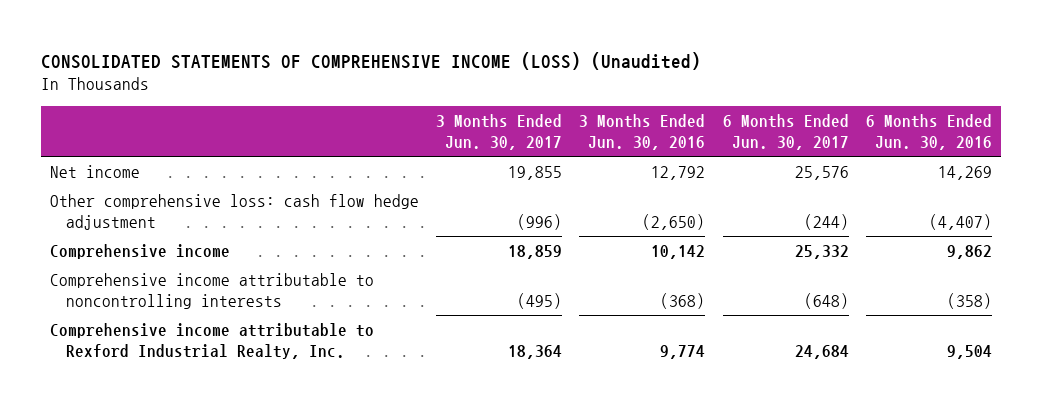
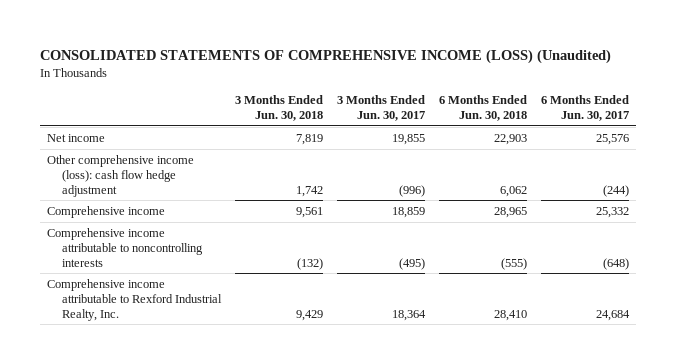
[579,113,706,151] 3 Months Ended Jun. 30, 2016 -> none
[865,113,992,151] 6 Months Ended Jun. 30, 2016 -> none
none -> [234,94,323,121] 3 Months Ended Jun. 30, 2018
none -> [439,94,528,121] 6 Months Ended Jun. 30, 2018
[49,193,419,231] Other comprehensive loss: cash flow hedge adjustment -> [47,154,195,197] Other comprehensive income (loss): cash flow hedge adjustment

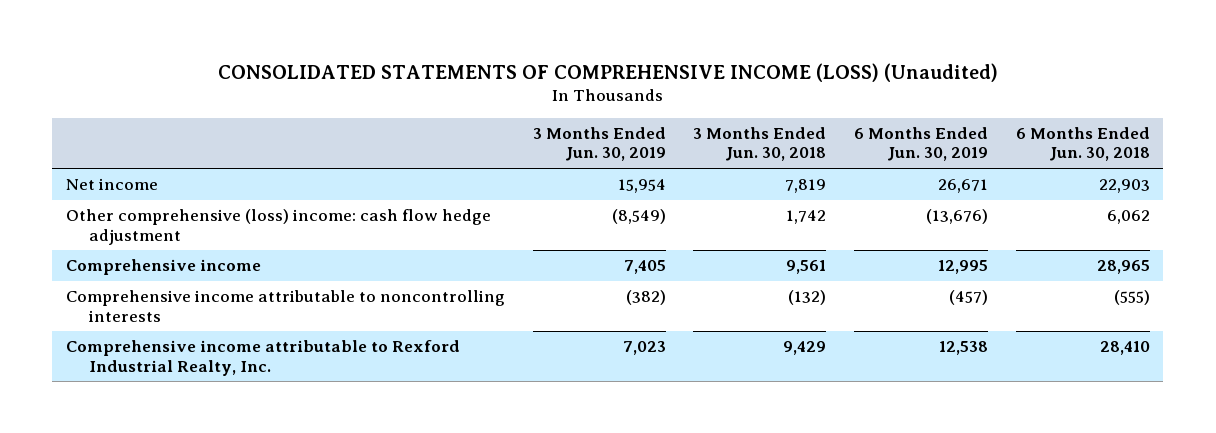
[336,94,425,121] 3 Months Ended Jun. 30, 2017 -> none
[541,94,630,121] 6 Months Ended Jun. 30, 2017 -> none
none -> [532,127,666,162] 3 Months Ended Jun. 30, 2019
none -> [853,127,988,162] 6 Months Ended Jun. 30, 2019
[47,154,195,197] Other comprehensive income (loss): cash flow hedge adjustment -> [66,209,492,245] Other comprehensive (loss) income: cash flow hedge adjustment

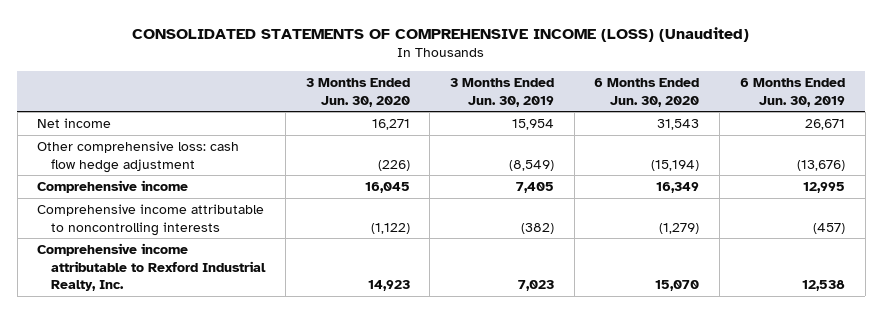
[693,127,827,162] 3 Months Ended Jun. 30, 2018 -> none
[1015,127,1150,162] 6 Months Ended Jun. 30, 2018 -> none
none -> [305,78,410,107] 3 Months Ended Jun. 30, 2020
none -> [594,78,700,107] 6 Months Ended Jun. 30, 2020
[66,209,492,245] Other comprehensive (loss) income: cash flow hedge adjustment -> [37,141,240,173] Other comprehensive loss: cash flow hedge adjustment

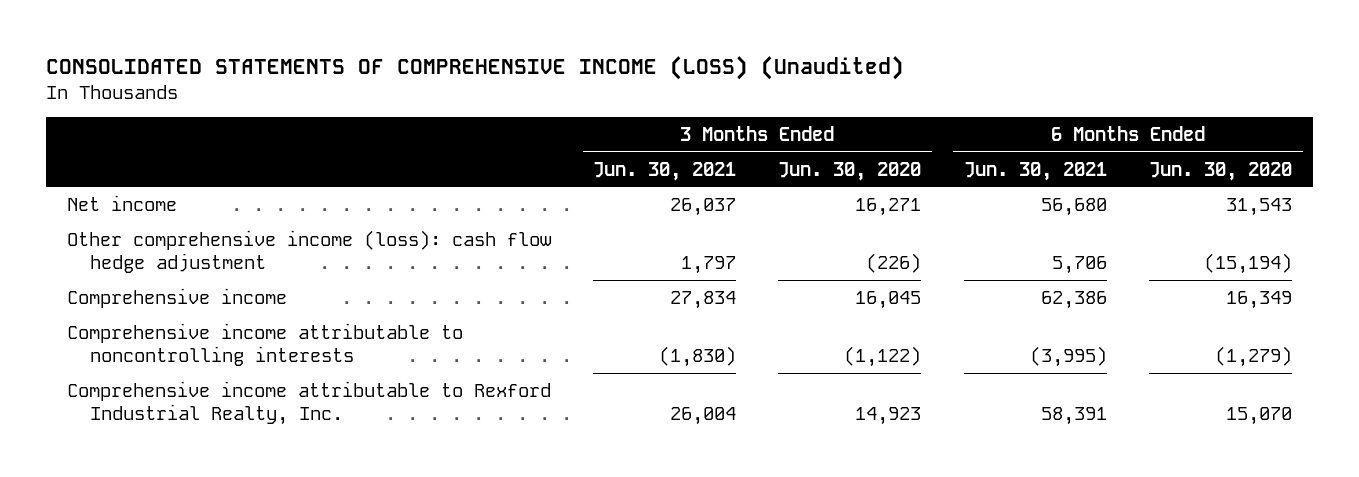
[450,78,555,107] 3 Months Ended Jun. 30, 2019 -> none
[739,78,845,107] 6 Months Ended Jun. 30, 2019 -> none
none -> [593,161,737,181] Jun. 30, 2021
none -> [963,161,1107,181] Jun. 30, 2021
[37,141,240,173] Other comprehensive loss: cash flow hedge adjustment -> [66,229,552,274] Other comprehensive income (loss): cash flow hedge adjustment

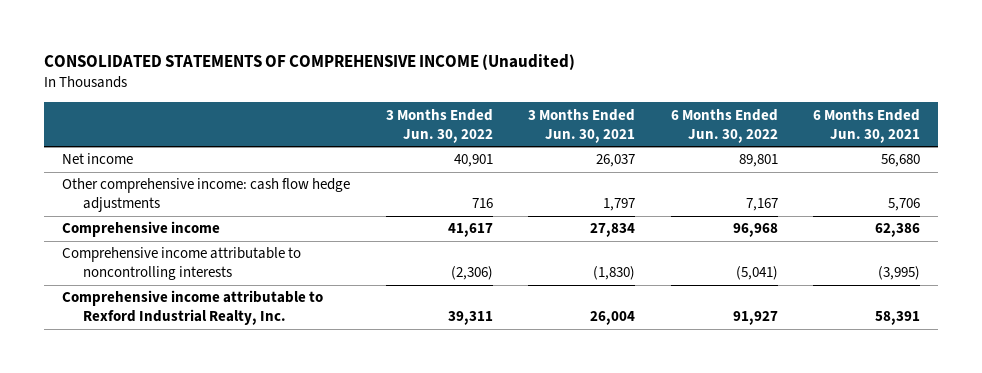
[45,56,904,81] CONSOLIDATED STATEMENTS OF COMPREHENSIVE INCOME (LOSS) (Unaudited) -> [44,54,576,71] CONSOLIDATED STATEMENTS OF COMPREHENSIVE INCOME (Unaudited)
[778,161,922,181] Jun. 30, 2020 -> none
[1149,161,1293,181] Jun. 30, 2020 -> none
none -> [385,108,493,143] 3 Months Ended Jun. 30, 2022
none -> [670,108,778,143] 6 Months Ended Jun. 30, 2022
[66,229,552,274] Other comprehensive income (loss): cash flow hedge adjustment -> [62,178,351,213] Other comprehensive income: cash flow hedge adjustments

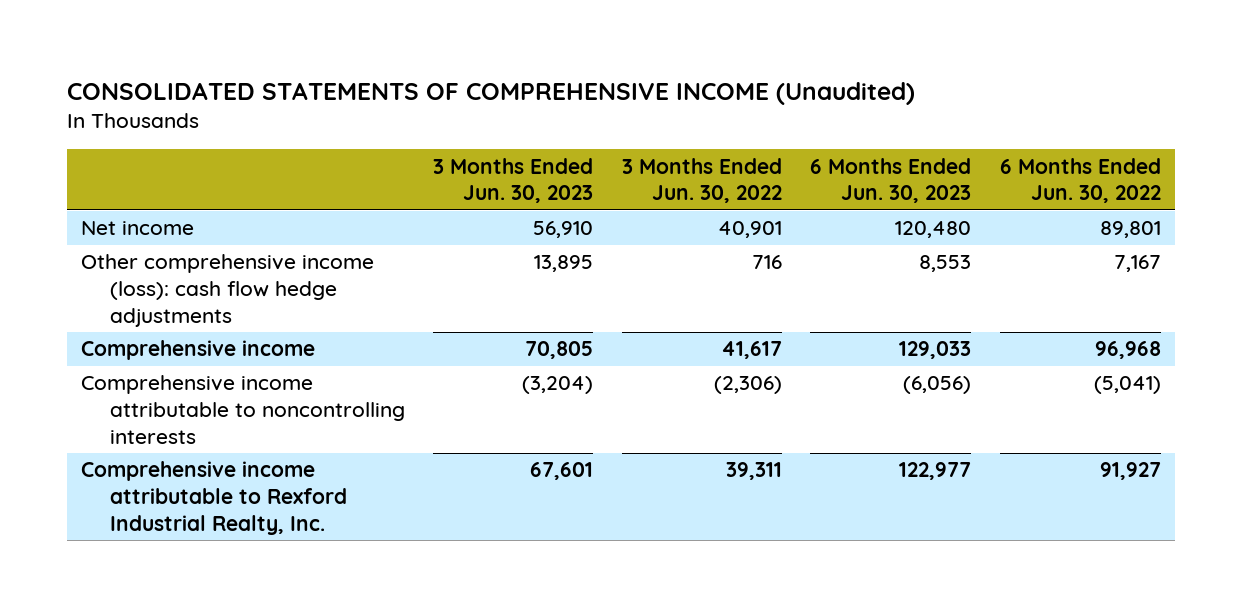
[528,108,636,143] 3 Months Ended Jun. 30, 2021 -> none
[813,108,921,143] 6 Months Ended Jun. 30, 2021 -> none
none -> [433,157,594,204] 3 Months Ended Jun. 30, 2023
none -> [810,157,972,204] 6 Months Ended Jun. 30, 2023
[62,178,351,213] Other comprehensive income: cash flow hedge adjustments -> [81,254,375,327] Other comprehensive income (loss): cash flow hedge adjustments

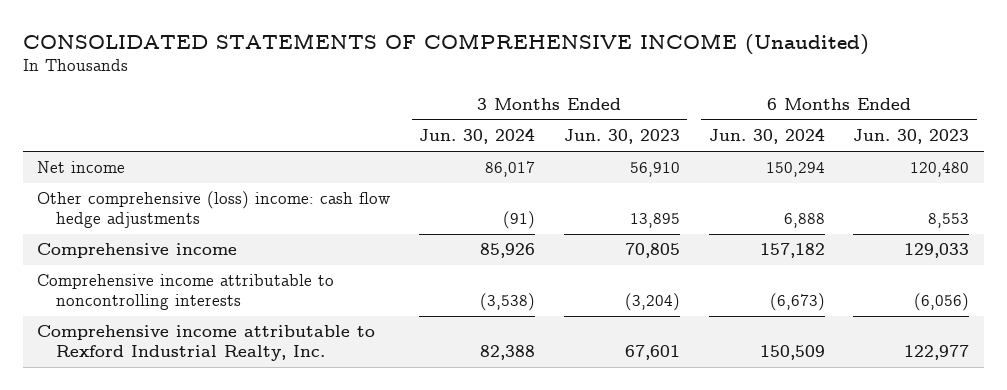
[621,157,782,204] 3 Months Ended Jun. 30, 2022 -> none
[1000,157,1162,204] 6 Months Ended Jun. 30, 2022 -> none
none -> [418,128,535,145] Jun. 30, 2024
none -> [708,128,825,145] Jun. 30, 2024
[81,254,375,327] Other comprehensive income (loss): cash flow hedge adjustments -> [37,191,392,228] Other comprehensive (loss) income: cash flow hedge adjustments

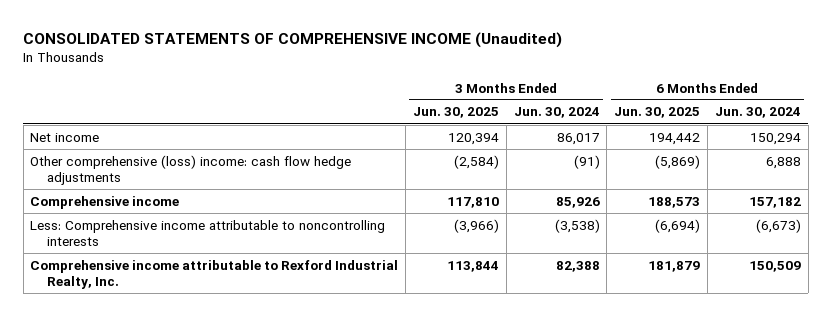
[563,129,680,145] Jun. 30, 2023 -> none
[853,129,970,145] Jun. 30, 2023 -> none
none -> [413,107,500,119] Jun. 30, 2025
none -> [614,107,701,119] Jun. 30, 2025
[37,274,335,310] Comprehensive income attributable to noncontrolling interests -> [30,219,386,246] Less: Comprehensive income attributable to noncontrolling interests

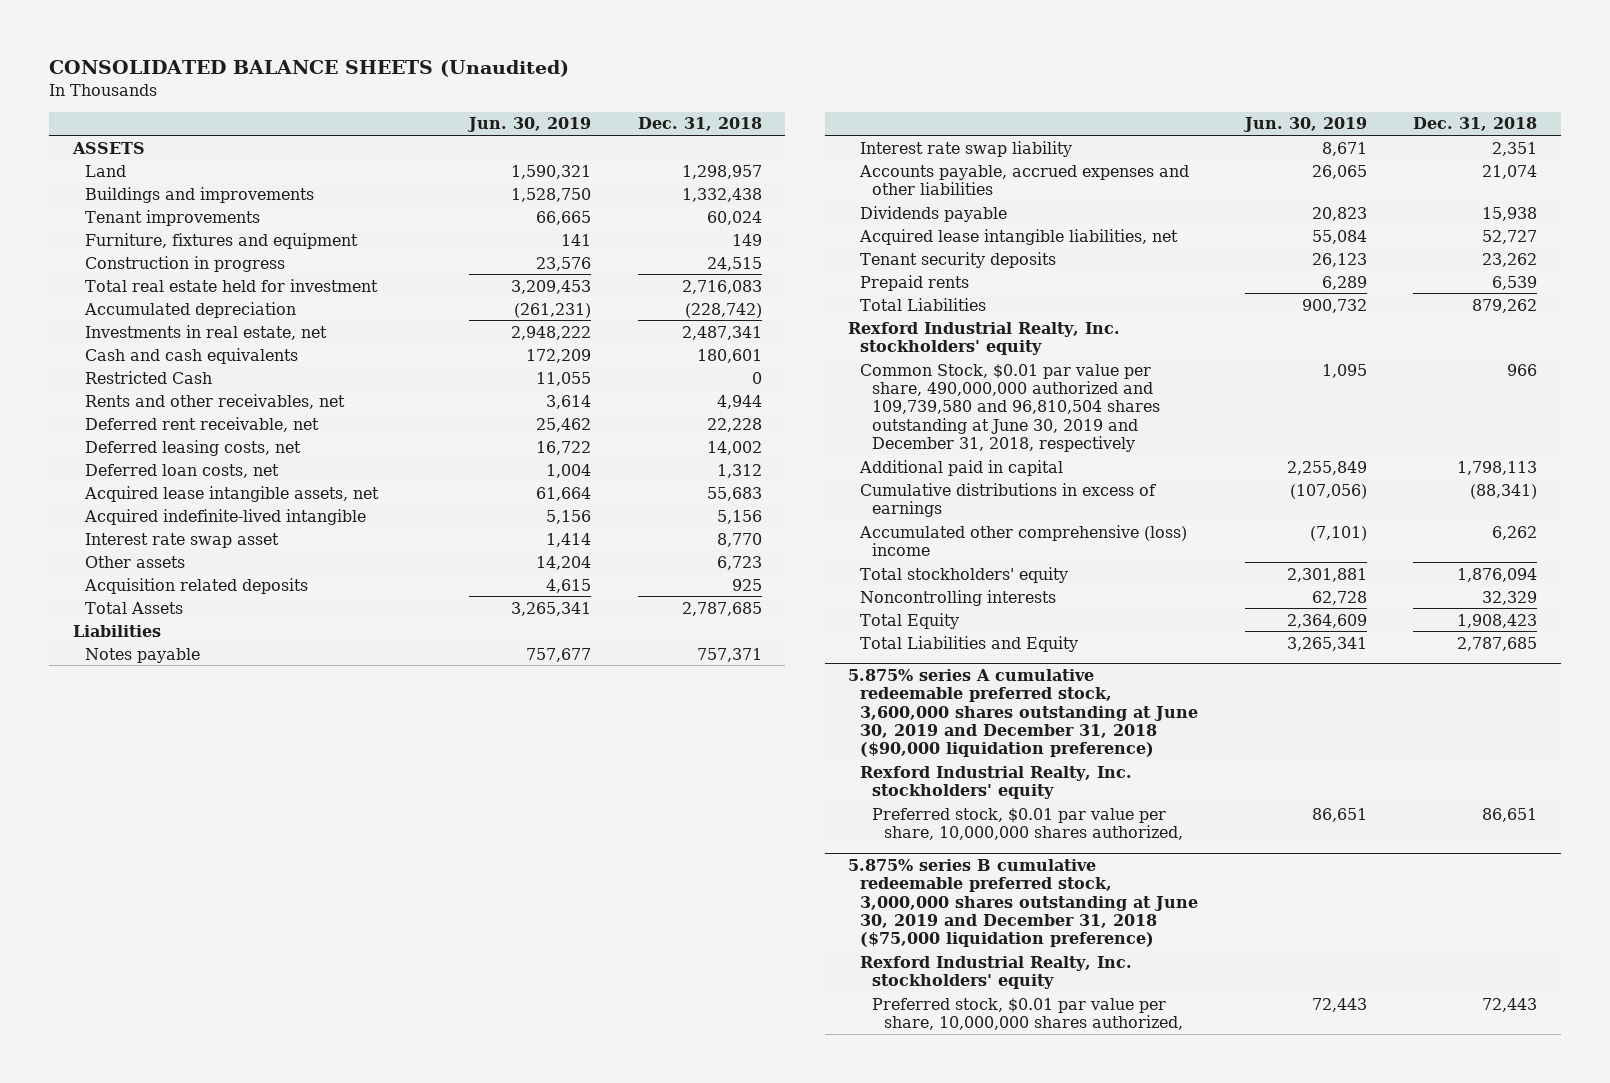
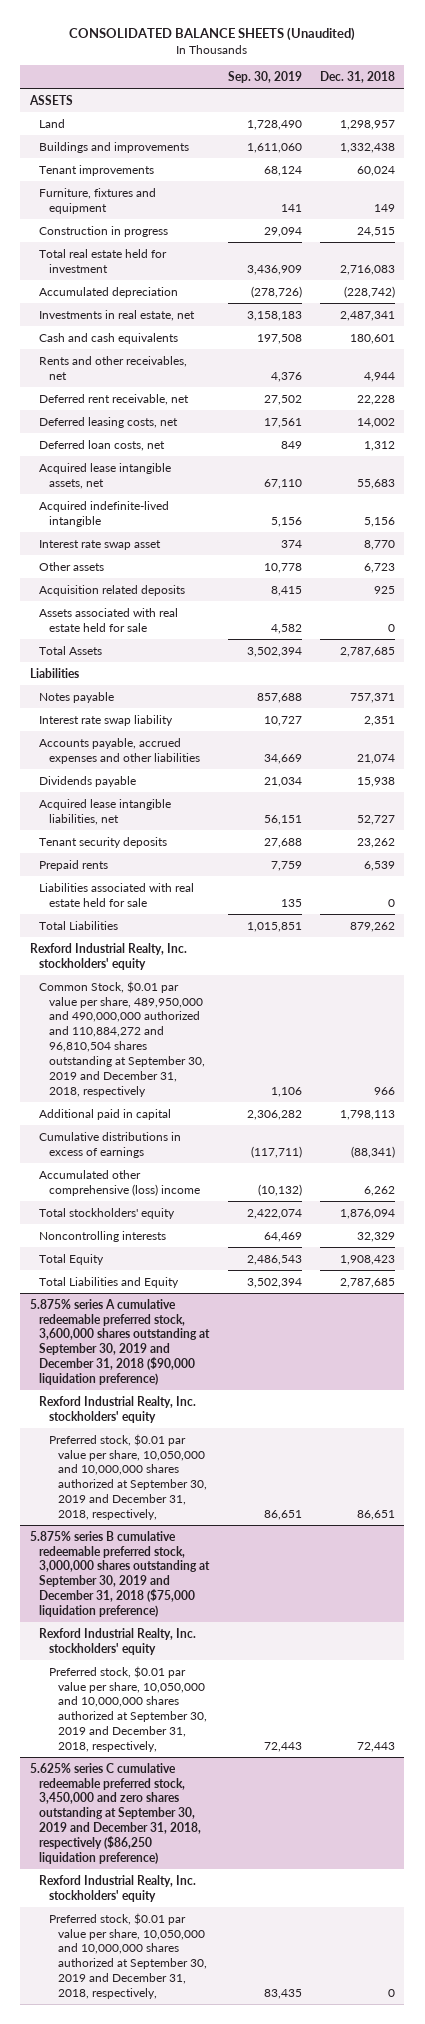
[467,117,592,133] Jun. 30, 2019 -> none
none -> [227,70,302,83] Sep. 30, 2019
[84,370,212,384] Restricted Cash -> none
none -> [39,607,179,632] Assets associated with real estate held for sale
none -> [39,882,195,907] Liabilities associated with real estate held for sale
[860,363,1161,453] Common Stock, $0.01 par value per share, 490,000,000 authorized and 109,739,580 and 96,810,504 shares outstanding at June 30, 2019 and December 31, 2018, respectively -> [39,980,205,1097] Common Stock, $0.01 par value per share, 489,950,000 and 490,000,000 authorized and 110,884,272 and 96,810,504 shares outstanding at September 30, 2019 and December 31, 2018, respectively
[848,668,1199,758] 5.875% series A cumulative redeemable preferred stock, 3,600,000 shares outstanding at June 30, 2019 and December 31, 2018 ($90,000 liquidation preference) -> [29,1298,211,1386] 5.875% series A cumulative redeemable preferred stock, 3,600,000 shares outstanding at September 30, 2019 and December 31, 2018 ($90,000 liquidation preference)
[872,807,1184,840] Preferred stock, $0.01 par value per share, 10,000,000 shares authorized, -> [48,1433,208,1521] Preferred stock, $0.01 par value per share, 10,050,000 and 10,000,000 shares authorized at September 30, 2019 and December 31, 2018, respectively,
[848,858,1199,948] 5.875% series B cumulative redeemable preferred stock, 3,000,000 shares outstanding at June 30, 2019 and December 31, 2018 ($75,000 liquidation preference) -> [29,1530,211,1618] 5.875% series B cumulative redeemable preferred stock, 3,000,000 shares outstanding at September 30, 2019 and December 31, 2018 ($75,000 liquidation preference)
[872,997,1184,1030] Preferred stock, $0.01 par value per share, 10,000,000 shares authorized, -> [48,1665,208,1753] Preferred stock, $0.01 par value per share, 10,050,000 and 10,000,000 shares authorized at September 30, 2019 and December 31, 2018, respectively,
none -> [29,1762,202,1864] 5.625% series C cumulative redeemable preferred stock, 3,450,000 and zero shares outstanding at September 30, 2019 and December 31, 2018, respectively ($86,250 liquidation preference)
none -> [39,1874,197,1902] Rexford Industrial Realty, Inc. stockholders' equity
none -> [48,1912,208,2000] Preferred stock, $0.01 par value per share, 10,050,000 and 10,000,000 shares authorized at September 30, 2019 and December 31, 2018, respectively,

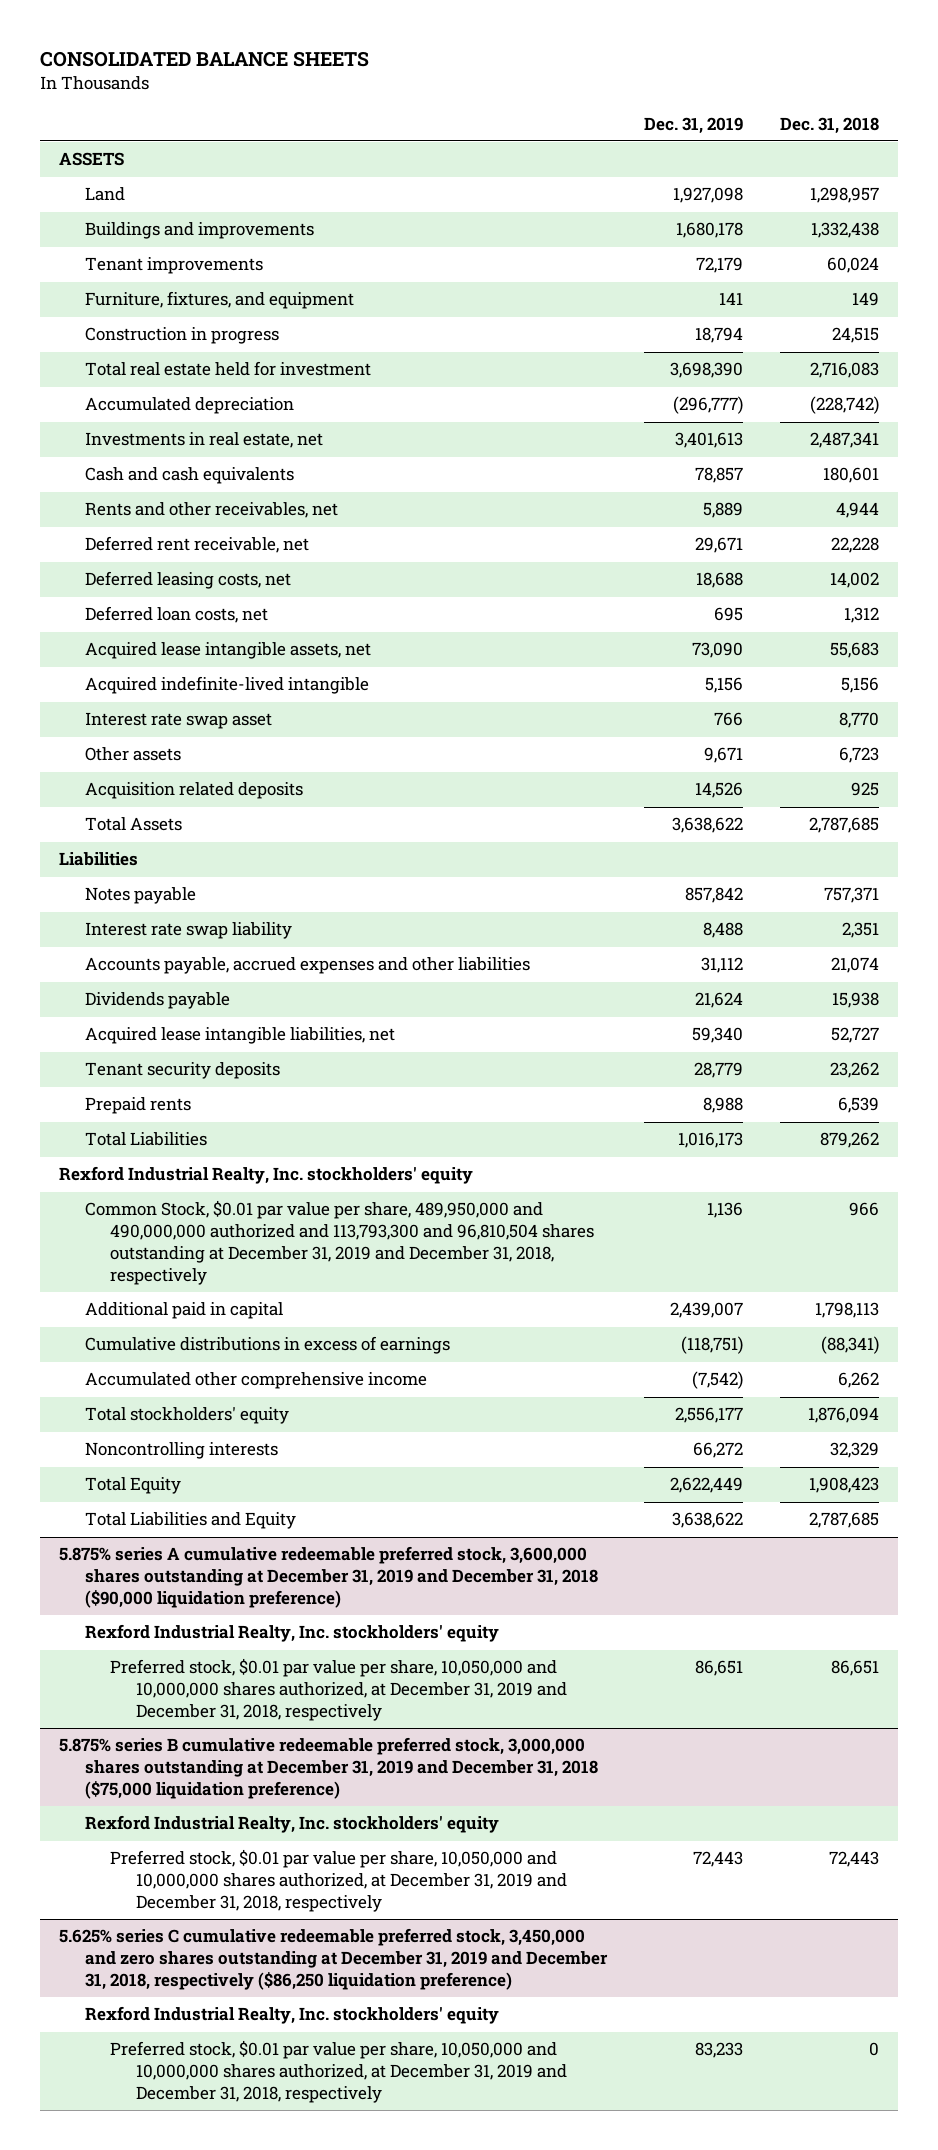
[69,27,356,42] CONSOLIDATED BALANCE SHEETS (Unaudited) -> [40,51,370,68] CONSOLIDATED BALANCE SHEETS
[227,70,302,83] Sep. 30, 2019 -> none
none -> [643,116,743,134] Dec. 31, 2019
[39,187,157,214] Furniture, fixtures and equipment -> [84,291,354,310] Furniture, fixtures, and equipment
[39,607,179,632] Assets associated with real estate held for sale -> none
[39,882,195,907] Liabilities associated with real estate held for sale -> none
[39,980,205,1097] Common Stock, $0.01 par value per share, 489,950,000 and 490,000,000 authorized and 110,884,272 and 96,810,504 shares outstanding at September 30, 2019 and December 31, 2018, respectively -> [84,1200,595,1286] Common Stock, $0.01 par value per share, 489,950,000 and 490,000,000 authorized and 113,793,300 and 96,810,504 shares outstanding at December 31, 2019 and December 31, 2018, respectively
[39,1169,200,1196] Accumulated other comprehensive (loss) income -> [84,1372,427,1390] Accumulated other comprehensive income
[29,1298,211,1386] 5.875% series A cumulative redeemable preferred stock, 3,600,000 shares outstanding at September 30, 2019 and December 31, 2018 ($90,000 liquidation preference) -> [58,1546,598,1609] 5.875% series A cumulative redeemable preferred stock, 3,600,000 shares outstanding at December 31, 2019 and December 31, 2018 ($90,000 liquidation preference)
[48,1433,208,1521] Preferred stock, $0.01 par value per share, 10,050,000 and 10,000,000 shares authorized at September 30, 2019 and December 31, 2018, respectively, -> [110,1658,568,1722] Preferred stock, $0.01 par value per share, 10,050,000 and 10,000,000 shares authorized, at December 31, 2019 and December 31, 2018, respectively
[29,1530,211,1618] 5.875% series B cumulative redeemable preferred stock, 3,000,000 shares outstanding at September 30, 2019 and December 31, 2018 ($75,000 liquidation preference) -> [58,1737,598,1800] 5.875% series B cumulative redeemable preferred stock, 3,000,000 shares outstanding at December 31, 2019 and December 31, 2018 ($75,000 liquidation preference)
[48,1665,208,1753] Preferred stock, $0.01 par value per share, 10,050,000 and 10,000,000 shares authorized at September 30, 2019 and December 31, 2018, respectively, -> [110,1849,568,1913] Preferred stock, $0.01 par value per share, 10,050,000 and 10,000,000 shares authorized, at December 31, 2019 and December 31, 2018, respectively
[29,1762,202,1864] 5.625% series C cumulative redeemable preferred stock, 3,450,000 and zero shares outstanding at September 30, 2019 and December 31, 2018, respectively ($86,250 liquidation preference) -> [58,1928,608,1991] 5.625% series C cumulative redeemable preferred stock, 3,450,000 and zero shares outstanding at December 31, 2019 and December 31, 2018, respectively ($86,250 liquidation preference)
[48,1912,208,2000] Preferred stock, $0.01 par value per share, 10,050,000 and 10,000,000 shares authorized at September 30, 2019 and December 31, 2018, respectively, -> [110,2040,568,2104] Preferred stock, $0.01 par value per share, 10,050,000 and 10,000,000 shares authorized, at December 31, 2019 and December 31, 2018, respectively

